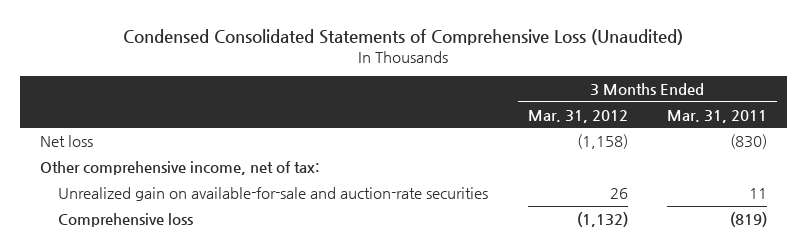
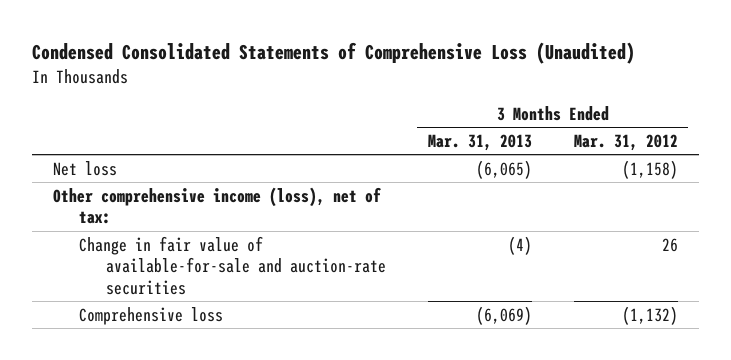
[667,109,768,123] Mar. 31, 2011 -> none
none -> [427,133,532,151] Mar. 31, 2013
[39,160,320,175] Other comprehensive income, net of tax: -> [53,186,382,225] Other comprehensive income (loss), net of tax:
[58,186,489,201] Unrealized gain on available-for-sale and auction-rate securities -> [79,235,386,295] Change in fair value of available-for-sale and auction-rate securities

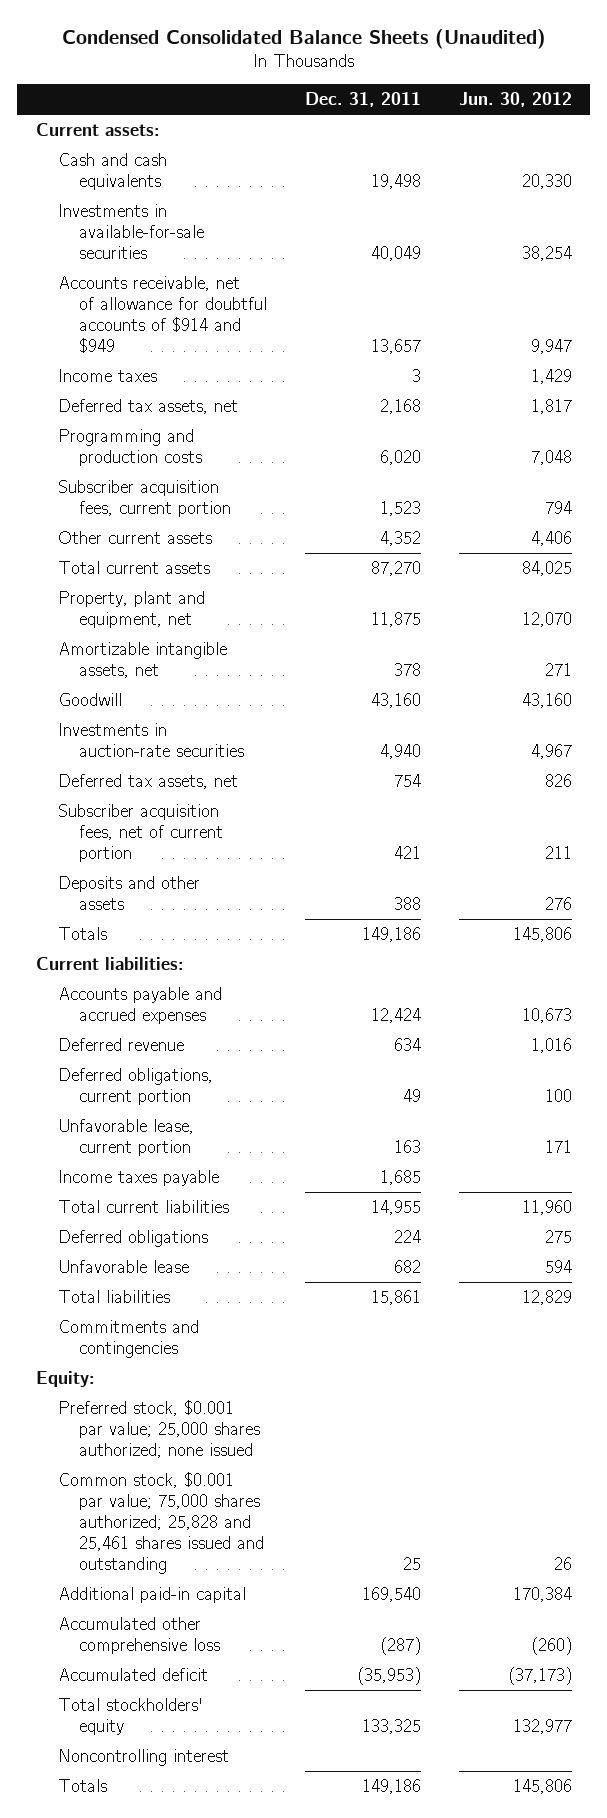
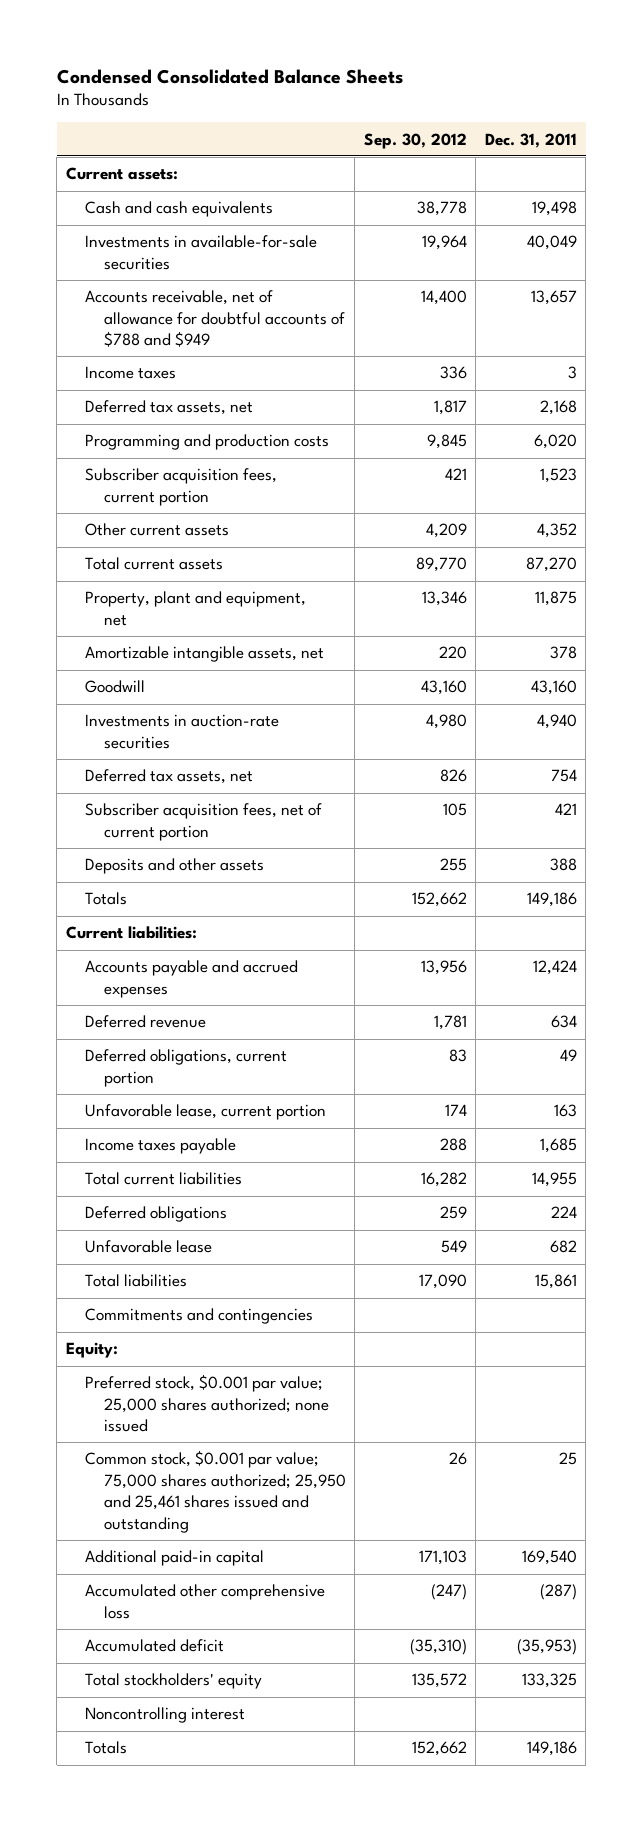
[61,28,546,49] Condensed Consolidated Balance Sheets (Unaudited) -> [56,68,403,84] Condensed Consolidated Balance Sheets
[458,92,572,108] Jun. 30, 2012 -> none
none -> [363,132,467,149] Sep. 30, 2012
[57,275,268,354] Accounts receivable, net of allowance for doubtful accounts of $914 and $949 -> [84,290,345,348] Accounts receivable, net of allowance for doubtful accounts of $788 and $949
[57,1471,265,1575] Common stock, $0.001 par value; 75,000 shares authorized; 25,828 and 25,461 shares issued and outstanding -> [84,1450,346,1533] Common stock, $0.001 par value; 75,000 shares authorized; 25,950 and 25,461 shares issued and outstanding

